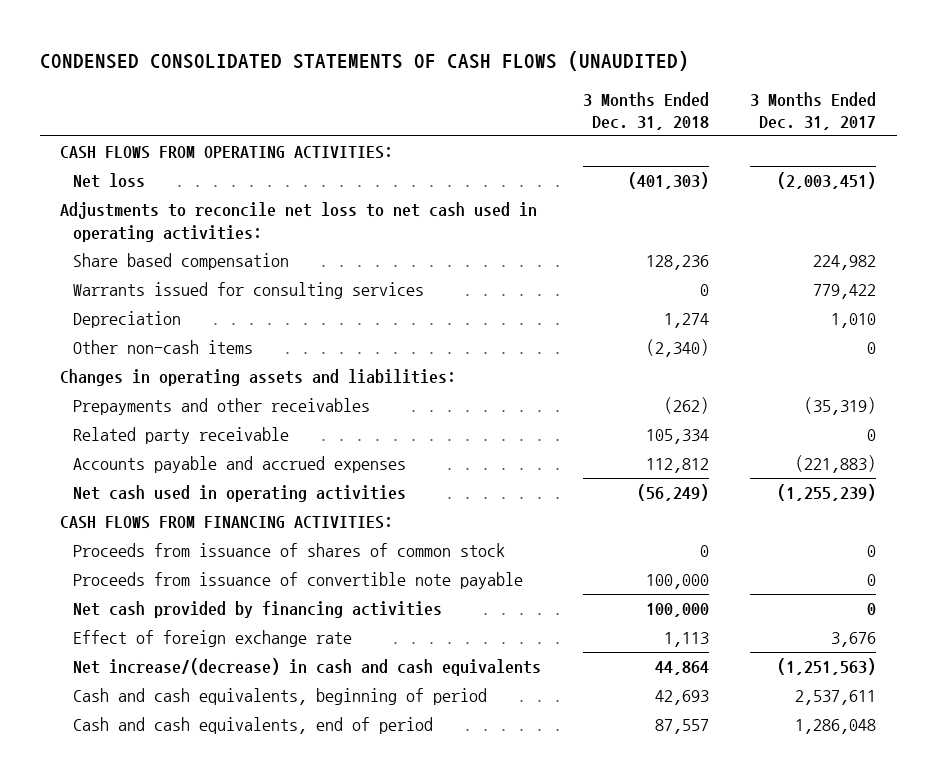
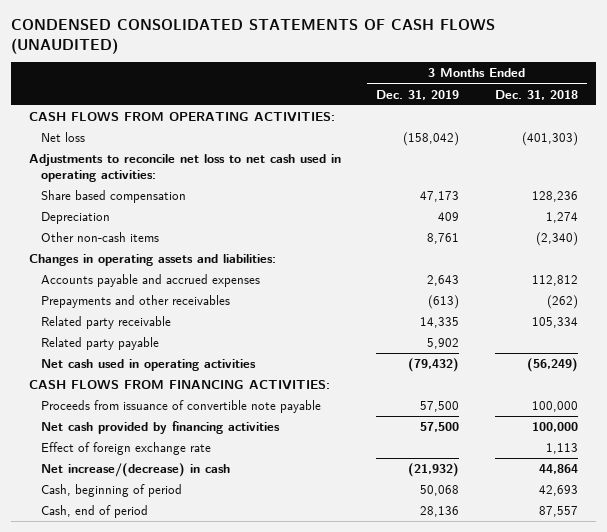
[750,91,877,131] 3 Months Ended Dec. 31, 2017 -> none
none -> [376,89,460,100] Dec. 31, 2019
[73,281,425,299] Warrants issued for consulting services -> none
[73,455,407,473] Accounts payable and accrued expenses -> [41,274,261,288] Accounts payable and accrued expenses
none -> [41,337,160,351] Related party payable
[73,542,506,557] Proceeds from issuance of shares of common stock -> none
[73,657,542,676] Net increase/(decrease) in cash and cash equivalents -> [41,463,231,478] Net increase/(decrease) in cash
[73,687,488,705] Cash and cash equivalents, beginning of period -> [41,484,183,498] Cash, beginning of period
[73,716,434,734] Cash and cash equivalents, end of period -> [41,505,149,519] Cash, end of period

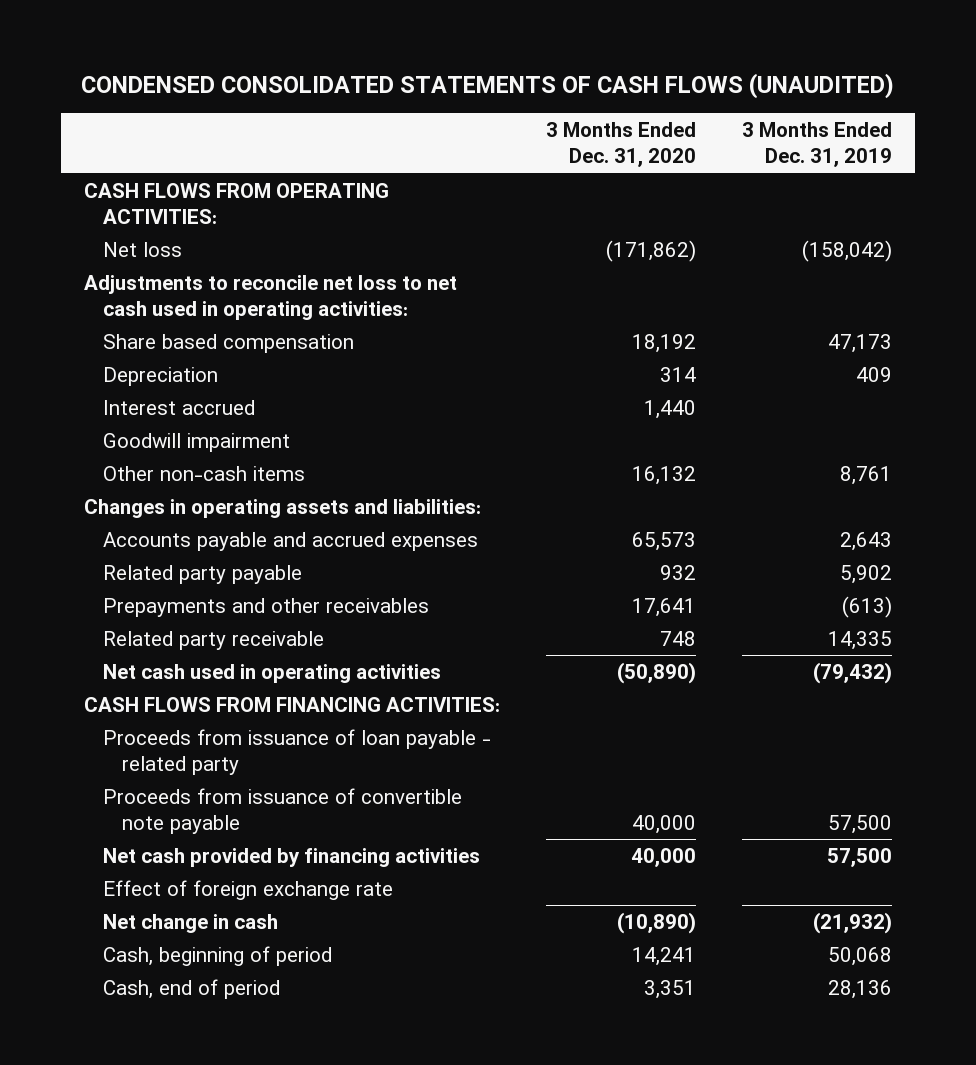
[495,89,579,100] Dec. 31, 2018 -> none
none -> [546,122,697,168] 3 Months Ended Dec. 31, 2020
none -> [102,399,255,415] Interest accrued
none -> [102,432,290,452] Goodwill impairment
[41,337,160,351] Related party payable -> [102,564,302,584] Related party payable
none -> [102,728,491,776] Proceeds from issuance of loan payable - related party
[41,463,231,478] Net increase/(decrease) in cash -> [102,913,278,933] Net change in cash

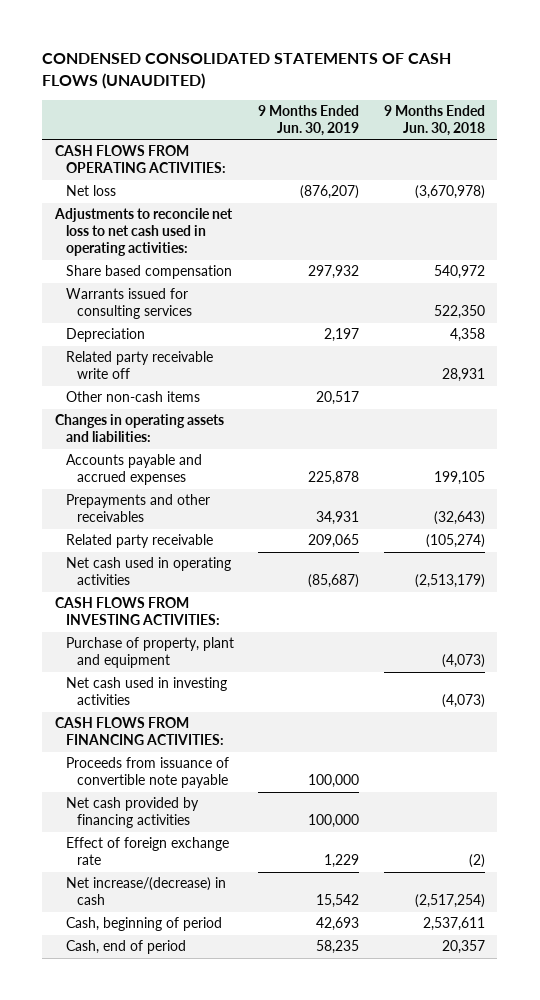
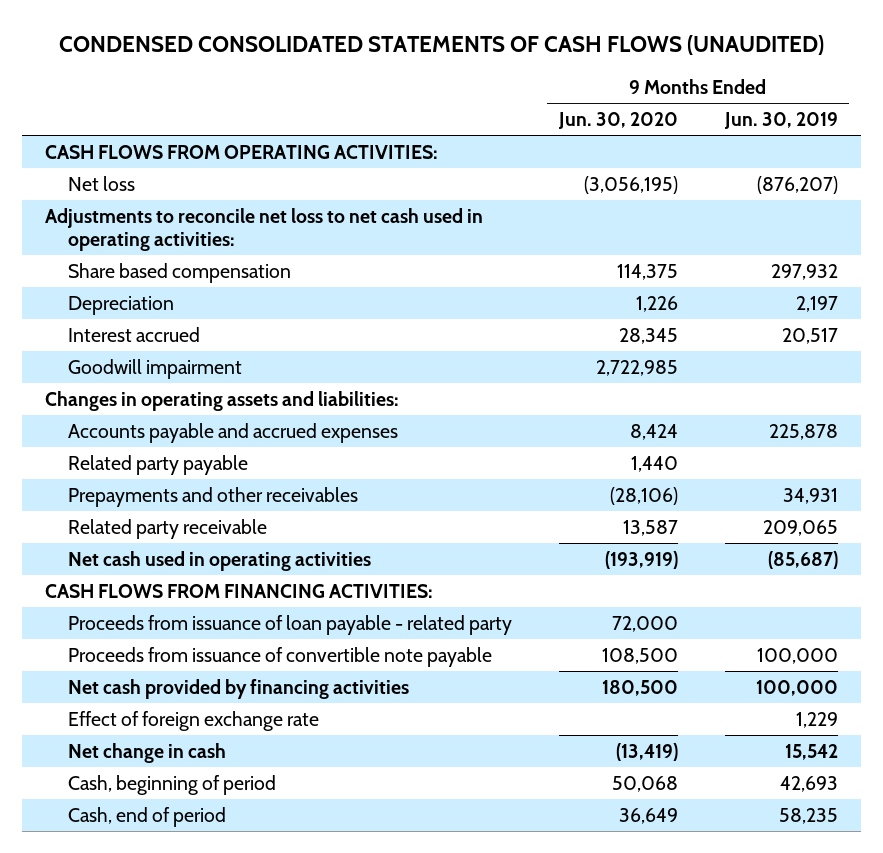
[384,105,486,137] 9 Months Ended Jun. 30, 2018 -> none
none -> [557,112,678,130] Jun. 30, 2020
[65,288,193,320] Warrants issued for consulting services -> none
[65,351,213,380] Related party receivable write off -> none
[65,391,200,403] Other non-cash items -> [67,326,200,342] Interest accrued
none -> [67,358,242,379] Goodwill impairment
none -> [67,454,248,475] Related party payable
[54,597,220,626] CASH FLOWS FROM INVESTING ACTIVITIES: -> none
[65,637,234,669] Purchase of property, plant and equipment -> none
[65,677,227,706] Net cash used in investing activities -> none
none -> [67,614,512,635] Proceeds from issuance of loan payable - related party
[65,877,226,906] Net increase/(decrease) in cash -> [67,742,226,763] Net change in cash

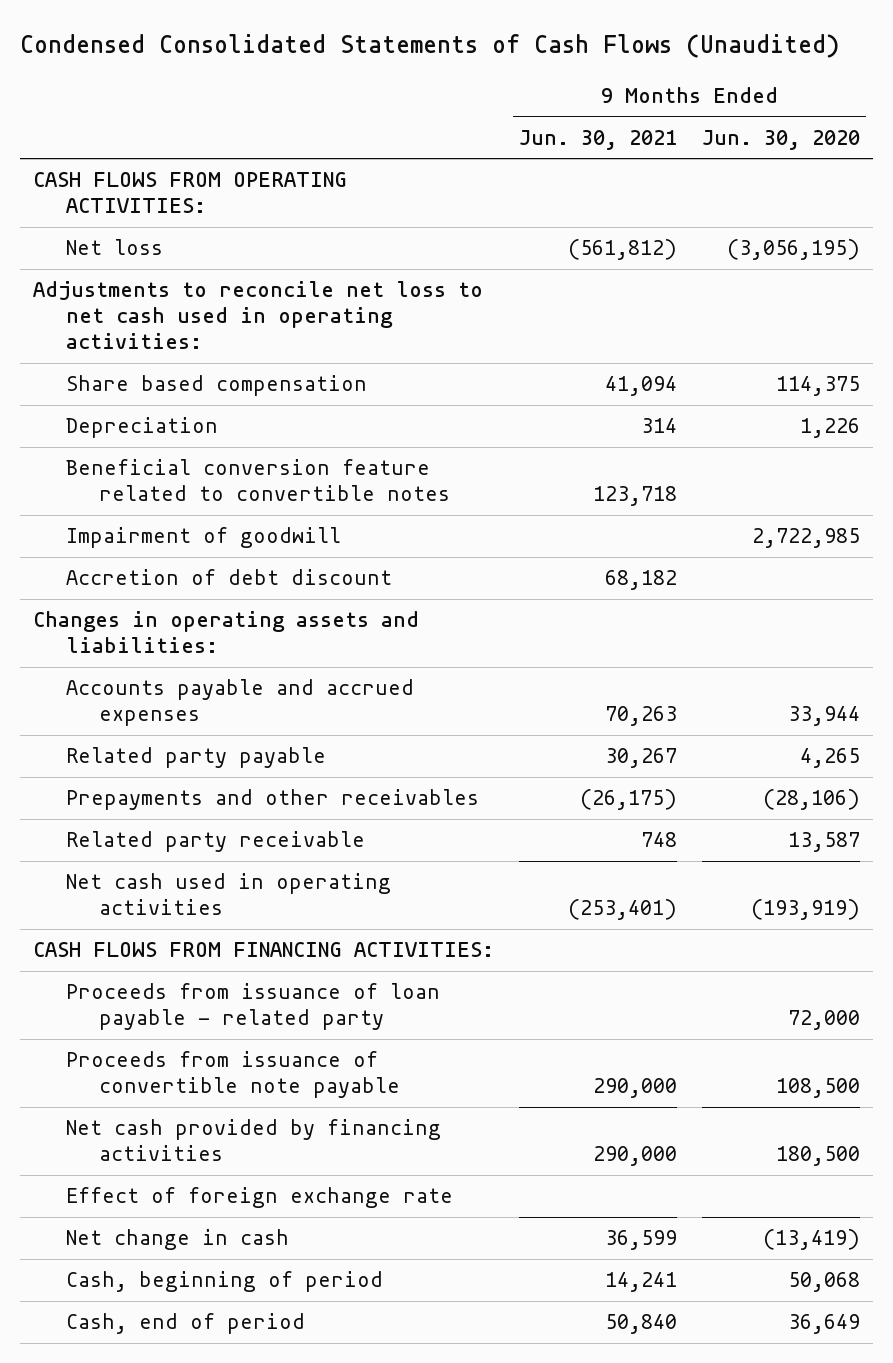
[59,34,825,55] CONDENSED CONSOLIDATED STATEMENTS OF CASH FLOWS (UNAUDITED) -> [20,34,840,59] Condensed Consolidated Statements of Cash Flows (Unaudited)
[723,112,838,130] Jun. 30, 2019 -> none
none -> [518,129,677,150] Jun. 30, 2021
[67,326,200,342] Interest accrued -> none
none -> [65,459,450,502] Beneficial conversion feature related to convertible notes
[67,358,242,379] Goodwill impairment -> [65,527,341,549] Impairment of goodwill
none -> [65,569,392,586] Accretion of debt discount
[629,423,678,440] 8,424 -> [788,706,861,727] 33,944
[630,455,678,472] 1,440 -> [800,748,861,769] 4,265

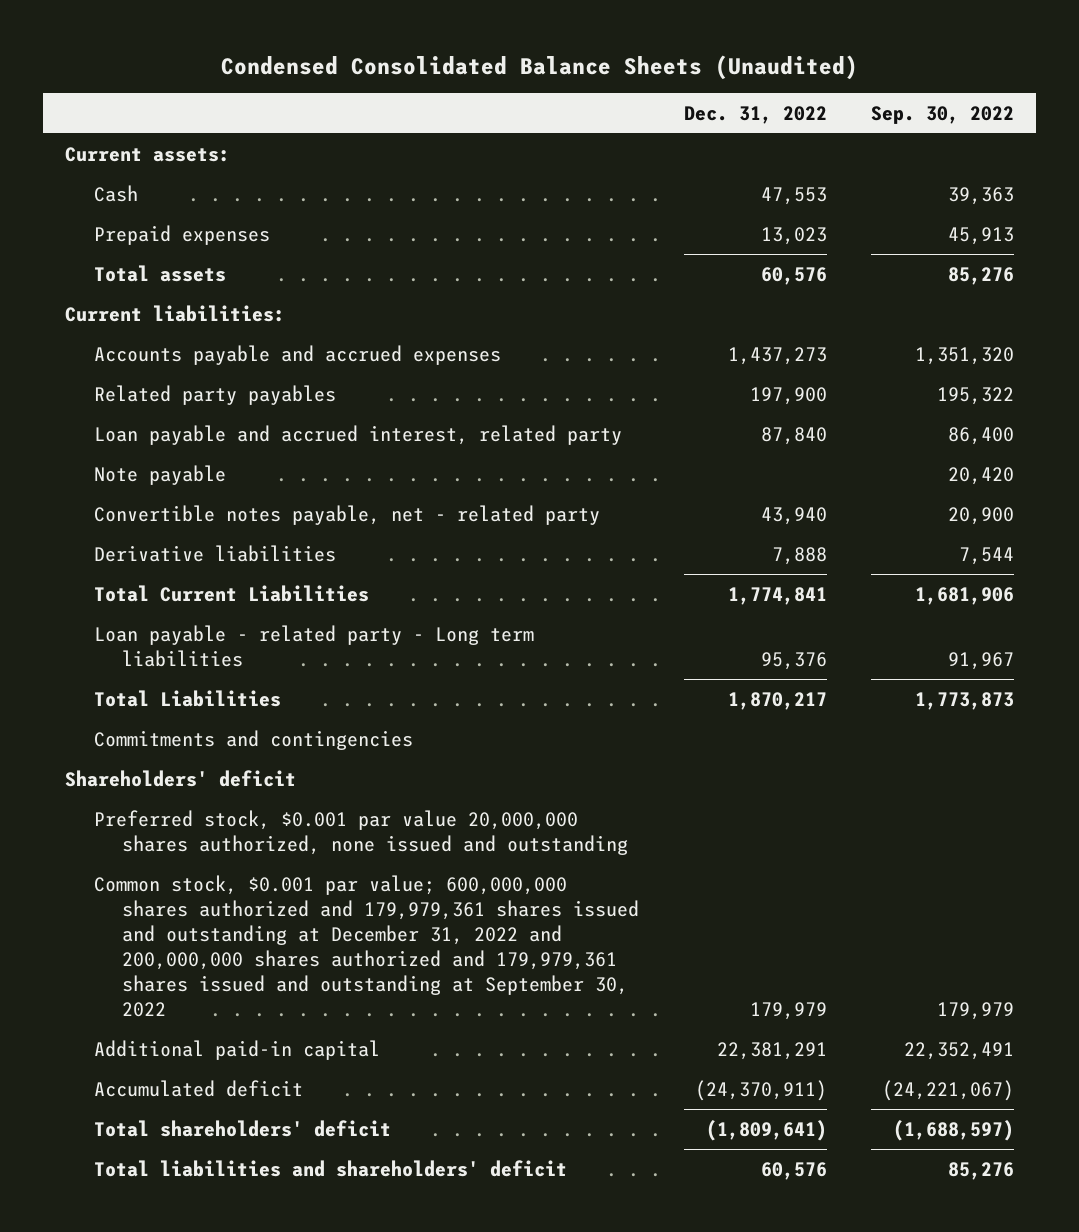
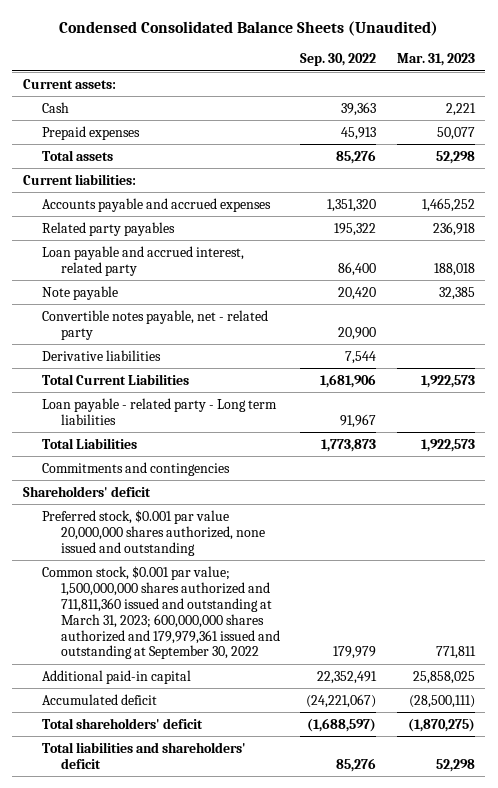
[683,105,827,124] Dec. 31, 2022 -> none
none -> [396,53,475,67] Mar. 31, 2023
[93,874,640,1018] Common stock, $0.001 par value; 600,000,000 shares authorized and 179,979,361 shares issued and outstanding at December 31, 2022 and 200,000,000 shares authorized and 179,979,361 shares issued and outstanding at September 30, 2022 -> [41,565,280,660] Common stock, $0.001 par value; 1,500,000,000 shares authorized and 711,811,360 issued and outstanding at March 31, 2023; 600,000,000 shares authorized and 179,979,361 issued and outstanding at September 30, 2022

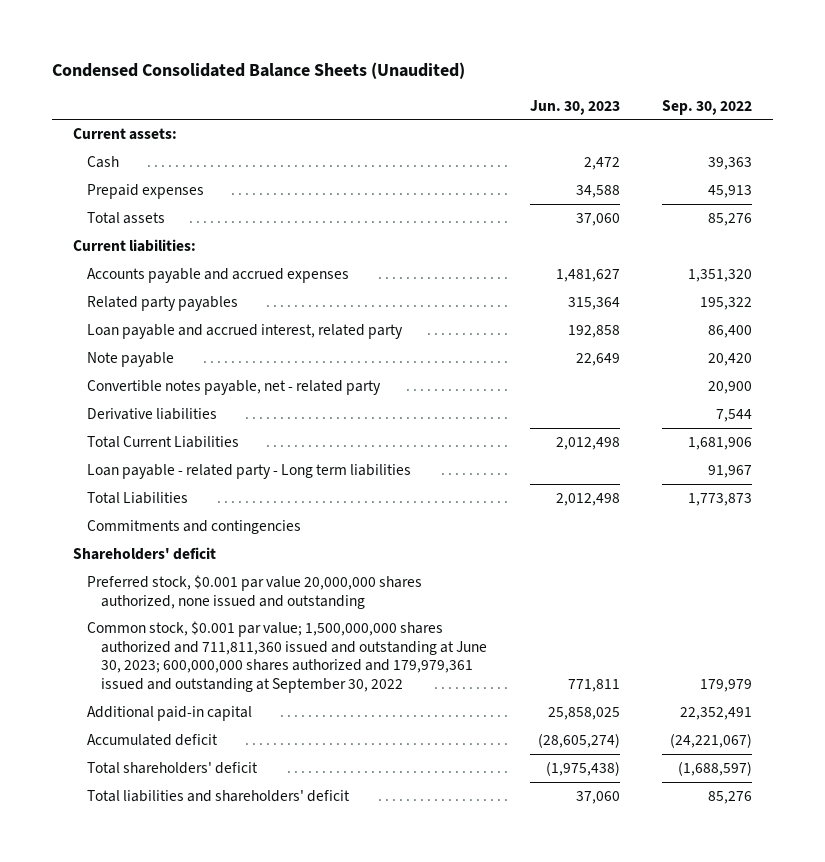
[396,53,475,67] Mar. 31, 2023 -> none
none -> [529,99,620,115] Jun. 30, 2023
[41,565,280,660] Common stock, $0.001 par value; 1,500,000,000 shares authorized and 711,811,360 issued and outstanding at March 31, 2023; 600,000,000 shares authorized and 179,979,361 issued and outstanding at September 30, 2022 -> [87,621,488,694] Common stock, $0.001 par value; 1,500,000,000 shares authorized and 711,811,360 issued and outstanding at June 30, 2023; 600,000,000 shares authorized and 179,979,361 issued and outstanding at September 30, 2022

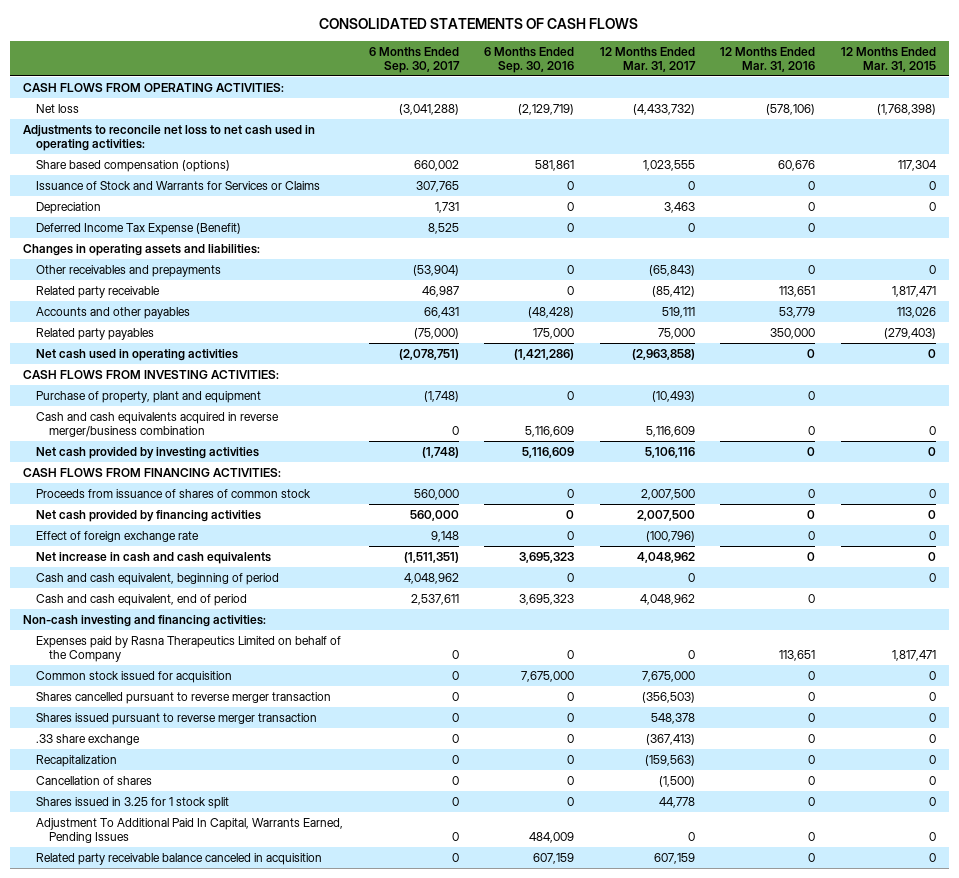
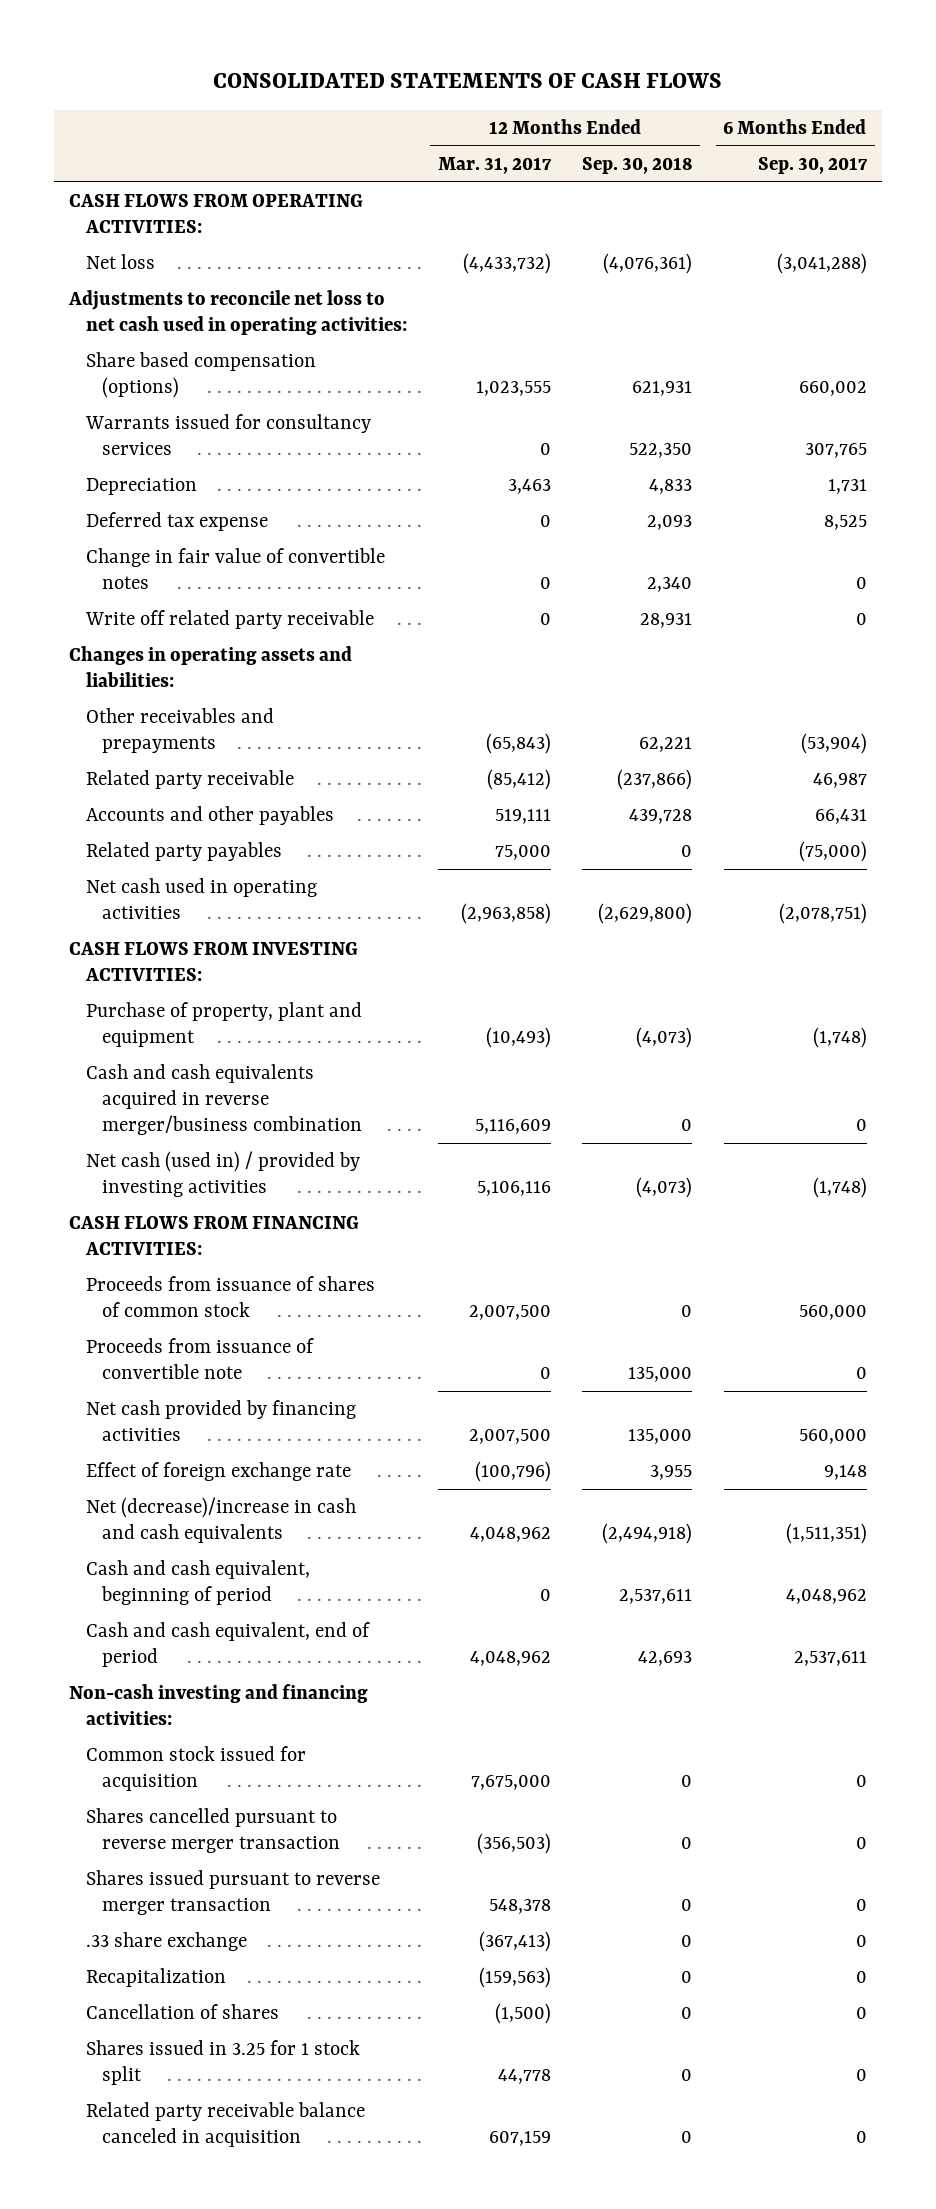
[484,46,575,73] 6 Months Ended Sep. 30, 2016 -> none
[720,46,816,72] 12 Months Ended Mar. 31, 2016 -> none
[841,46,937,72] 12 Months Ended Mar. 31, 2015 -> none
none -> [582,157,693,175] Sep. 30, 2018
[36,180,321,190] Issuance of Stock and Warrants for Services or Claims -> [84,414,371,456] Warrants issued for consultancy services
[36,222,242,235] Deferred Income Tax Expense (Benefit) -> [85,512,268,532] Deferred tax expense
none -> [85,548,385,590] Change in fair value of convertible notes
none -> [84,610,374,630] Write off related party receivable
[36,446,260,459] Net cash provided by investing activities -> [85,1151,360,1198] Net cash (used in) / provided by investing activities
none -> [85,1338,314,1380] Proceeds from issuance of convertible note
[36,551,272,564] Net increase in cash and cash equivalents -> [85,1497,356,1544] Net (decrease)/increase in cash and cash equivalents
[36,635,342,662] Expenses paid by Rasna Therapeutics Limited on behalf of the Company -> none
[36,817,344,843] Adjustment To Additional Paid In Capital, Warrants Earned, Pending Issues -> none

